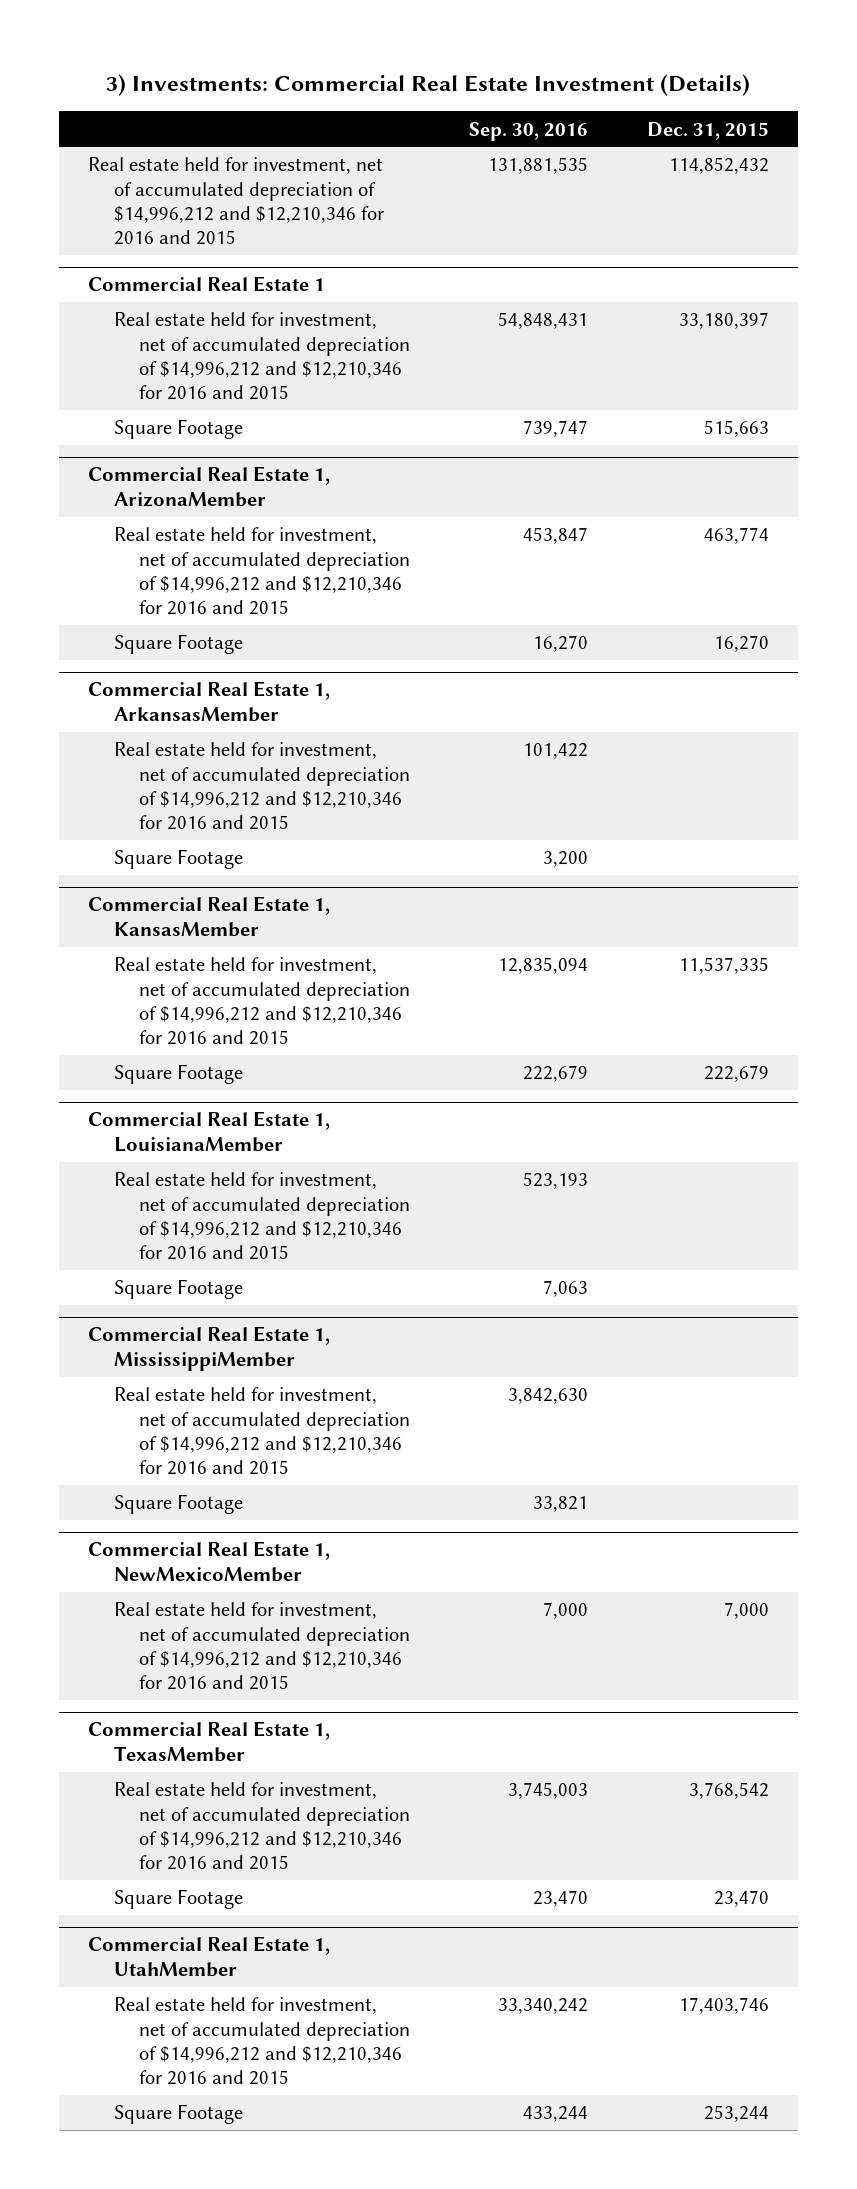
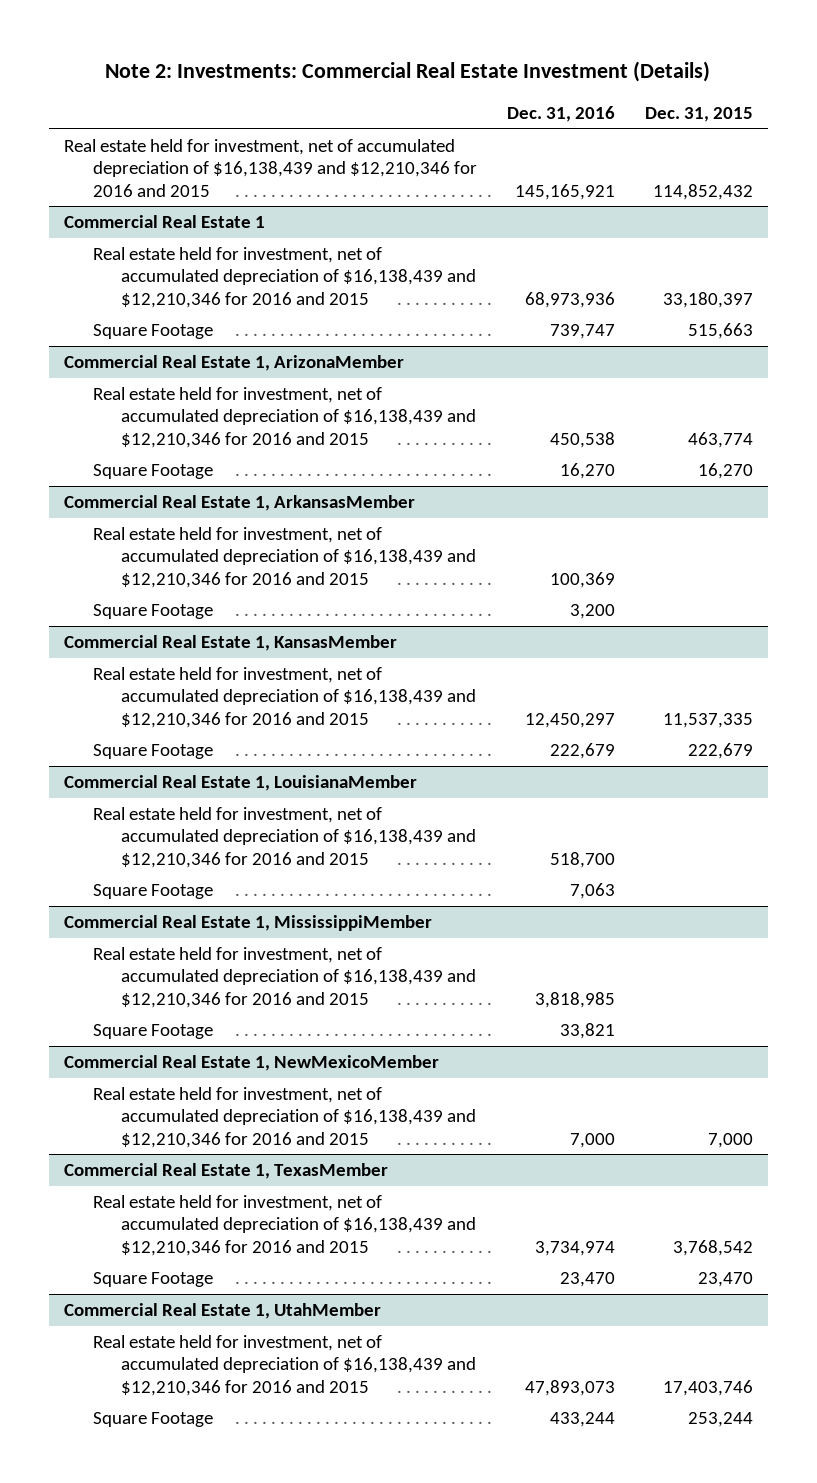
[106,73,751,96] 3) Investments: Commercial Real Estate Investment (Details) -> [105,61,711,83] Note 2: Investments: Commercial Real Estate Investment (Details)
[468,121,588,141] Sep. 30, 2016 -> none
none -> [506,106,615,123] Dec. 31, 2016
[88,157,384,246] Real estate held for investment, net of accumulated depreciation of $14,996,212 and $12,210,346 for 2016 and 2015 -> [63,139,477,197] Real estate held for investment, net of accumulated depreciation of $16,138,439 and $12,210,346 for 2016 and 2015
[113,312,411,401] Real estate held for investment, net of accumulated depreciation of $14,996,212 and $12,210,346 for 2016 and 2015 -> [92,247,477,308] Real estate held for investment, net of accumulated depreciation of $16,138,439 and $12,210,346 for 2016 and 2015
[113,527,411,616] Real estate held for investment, net of accumulated depreciation of $14,996,212 and $12,210,346 for 2016 and 2015 -> [92,387,477,448] Real estate held for investment, net of accumulated depreciation of $16,138,439 and $12,210,346 for 2016 and 2015
[113,742,411,831] Real estate held for investment, net of accumulated depreciation of $14,996,212 and $12,210,346 for 2016 and 2015 -> [92,527,477,588] Real estate held for investment, net of accumulated depreciation of $16,138,439 and $12,210,346 for 2016 and 2015
[113,957,411,1046] Real estate held for investment, net of accumulated depreciation of $14,996,212 and $12,210,346 for 2016 and 2015 -> [92,667,477,728] Real estate held for investment, net of accumulated depreciation of $16,138,439 and $12,210,346 for 2016 and 2015
[113,1172,411,1261] Real estate held for investment, net of accumulated depreciation of $14,996,212 and $12,210,346 for 2016 and 2015 -> [92,807,477,868] Real estate held for investment, net of accumulated depreciation of $16,138,439 and $12,210,346 for 2016 and 2015
[113,1387,411,1476] Real estate held for investment, net of accumulated depreciation of $14,996,212 and $12,210,346 for 2016 and 2015 -> [92,947,477,1008] Real estate held for investment, net of accumulated depreciation of $16,138,439 and $12,210,346 for 2016 and 2015
[113,1602,411,1691] Real estate held for investment, net of accumulated depreciation of $14,996,212 and $12,210,346 for 2016 and 2015 -> [92,1087,477,1148] Real estate held for investment, net of accumulated depreciation of $16,138,439 and $12,210,346 for 2016 and 2015
[113,1782,411,1871] Real estate held for investment, net of accumulated depreciation of $14,996,212 and $12,210,346 for 2016 and 2015 -> [92,1195,477,1256] Real estate held for investment, net of accumulated depreciation of $16,138,439 and $12,210,346 for 2016 and 2015
[113,1997,411,2086] Real estate held for investment, net of accumulated depreciation of $14,996,212 and $12,210,346 for 2016 and 2015 -> [92,1335,477,1396] Real estate held for investment, net of accumulated depreciation of $16,138,439 and $12,210,346 for 2016 and 2015

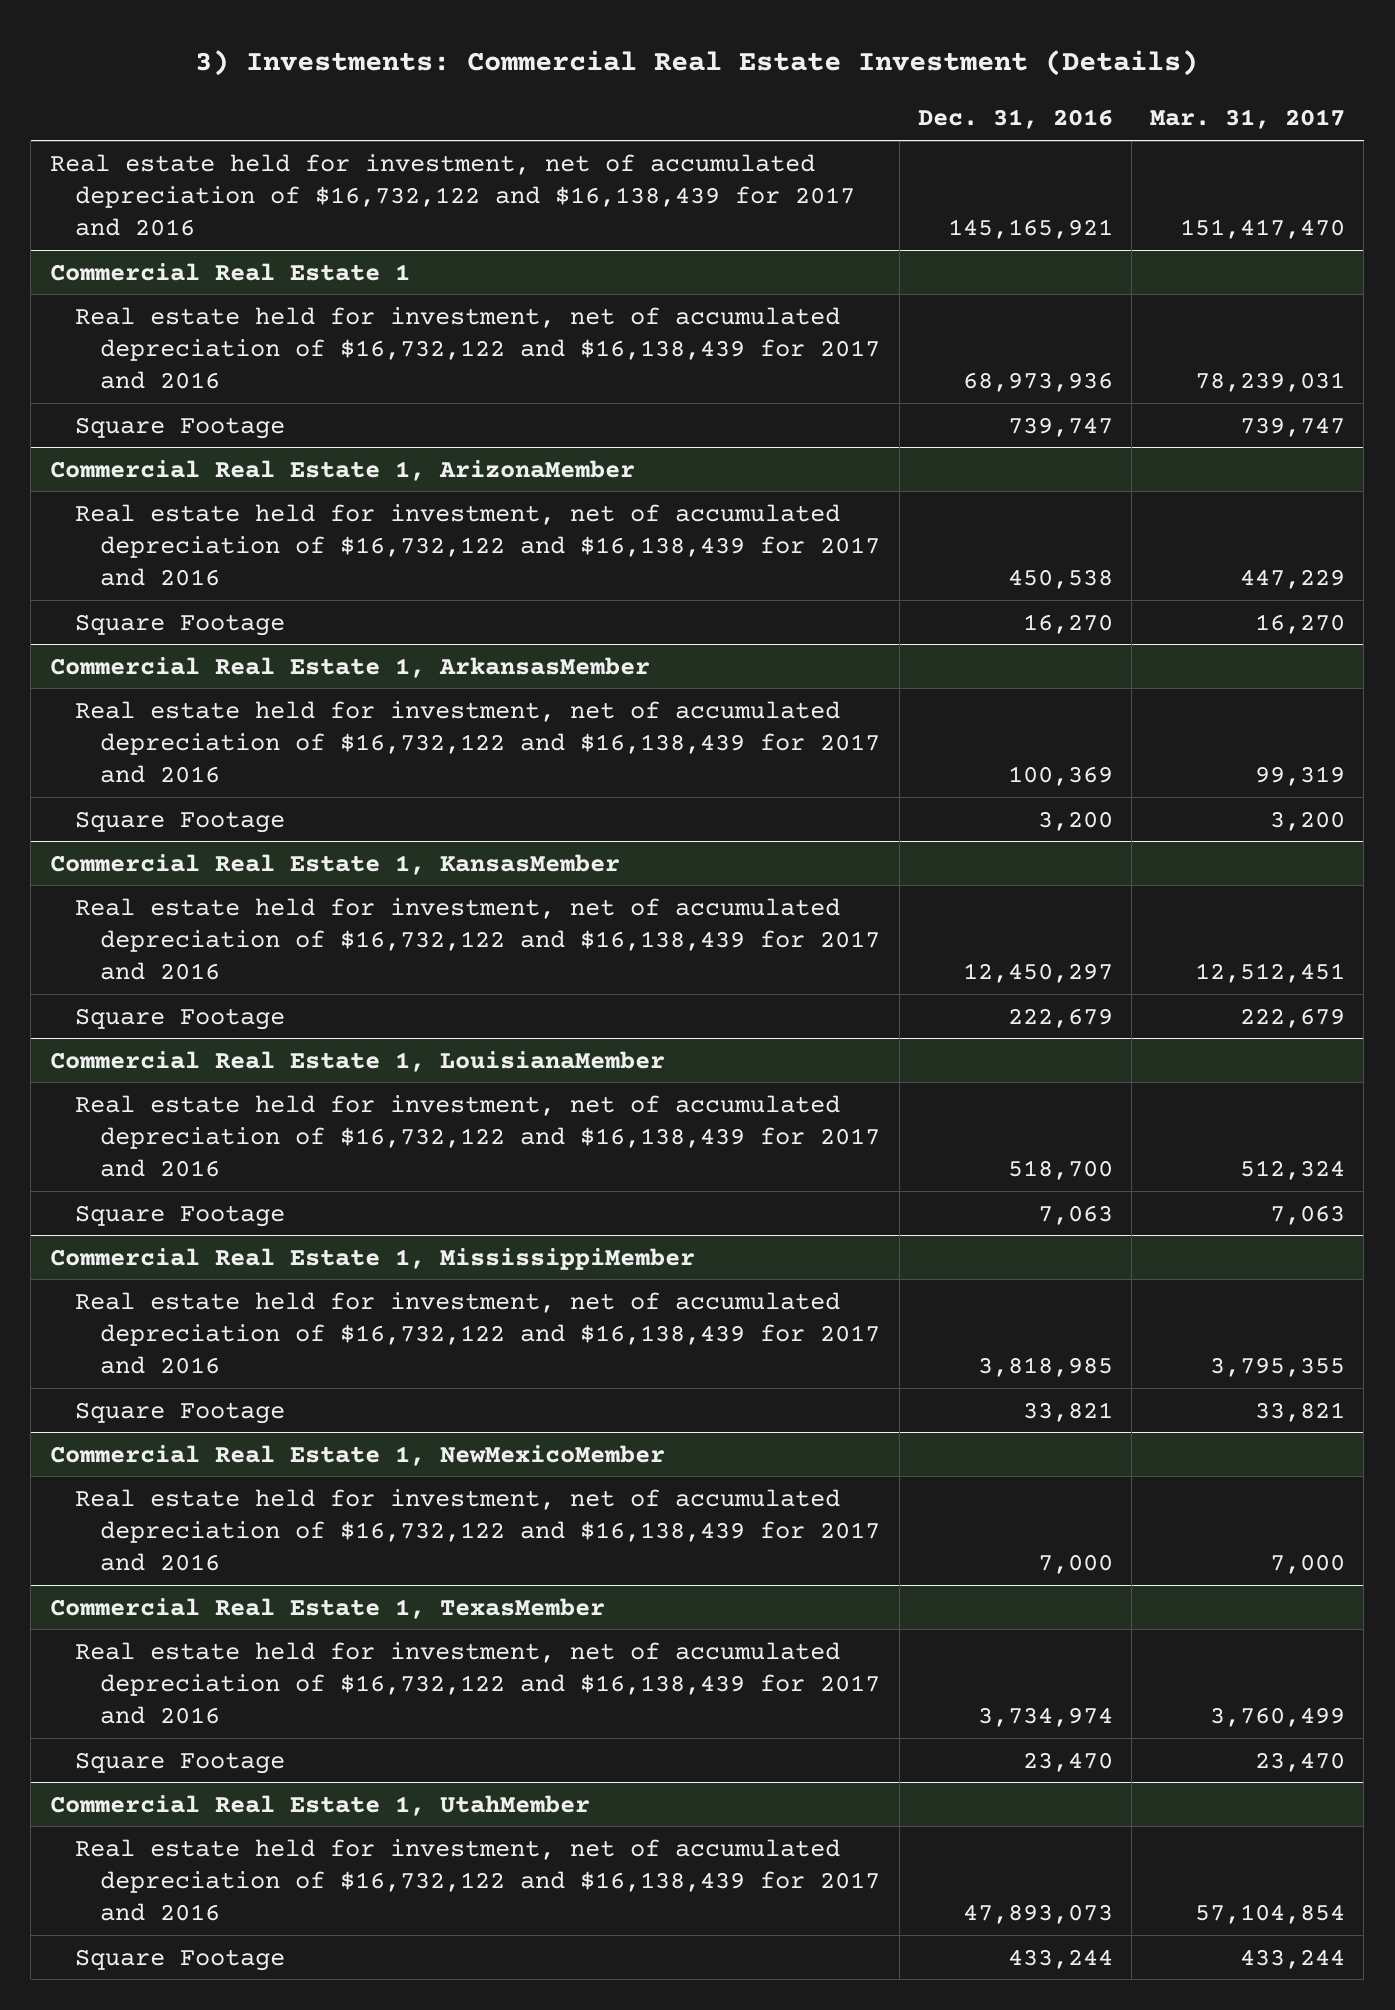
[105,61,711,83] Note 2: Investments: Commercial Real Estate Investment (Details) -> [195,50,1199,77] 3) Investments: Commercial Real Estate Investment (Details)
[644,107,753,123] Dec. 31, 2015 -> none
none -> [1150,109,1346,130] Mar. 31, 2017
[63,139,477,197] Real estate held for investment, net of accumulated depreciation of $16,138,439 and $12,210,346 for 2016 and 2015 -> [49,153,855,236] Real estate held for investment, net of accumulated depreciation of $16,732,122 and $16,138,439 for 2017 and 2016
[92,247,477,308] Real estate held for investment, net of accumulated depreciation of $16,138,439 and $12,210,346 for 2016 and 2015 -> [74,306,881,389] Real estate held for investment, net of accumulated depreciation of $16,732,122 and $16,138,439 for 2017 and 2016
[92,387,477,448] Real estate held for investment, net of accumulated depreciation of $16,138,439 and $12,210,346 for 2016 and 2015 -> [74,503,881,586] Real estate held for investment, net of accumulated depreciation of $16,732,122 and $16,138,439 for 2017 and 2016
[92,527,477,588] Real estate held for investment, net of accumulated depreciation of $16,138,439 and $12,210,346 for 2016 and 2015 -> [74,700,881,783] Real estate held for investment, net of accumulated depreciation of $16,732,122 and $16,138,439 for 2017 and 2016
[92,667,477,728] Real estate held for investment, net of accumulated depreciation of $16,138,439 and $12,210,346 for 2016 and 2015 -> [74,897,881,980] Real estate held for investment, net of accumulated depreciation of $16,732,122 and $16,138,439 for 2017 and 2016
[92,807,477,868] Real estate held for investment, net of accumulated depreciation of $16,138,439 and $12,210,346 for 2016 and 2015 -> [74,1094,881,1177] Real estate held for investment, net of accumulated depreciation of $16,732,122 and $16,138,439 for 2017 and 2016
[92,947,477,1008] Real estate held for investment, net of accumulated depreciation of $16,138,439 and $12,210,346 for 2016 and 2015 -> [74,1291,881,1374] Real estate held for investment, net of accumulated depreciation of $16,732,122 and $16,138,439 for 2017 and 2016
[92,1087,477,1148] Real estate held for investment, net of accumulated depreciation of $16,138,439 and $12,210,346 for 2016 and 2015 -> [74,1488,881,1571] Real estate held for investment, net of accumulated depreciation of $16,732,122 and $16,138,439 for 2017 and 2016
[92,1195,477,1256] Real estate held for investment, net of accumulated depreciation of $16,138,439 and $12,210,346 for 2016 and 2015 -> [74,1641,881,1724] Real estate held for investment, net of accumulated depreciation of $16,732,122 and $16,138,439 for 2017 and 2016
[92,1335,477,1396] Real estate held for investment, net of accumulated depreciation of $16,138,439 and $12,210,346 for 2016 and 2015 -> [74,1838,881,1921] Real estate held for investment, net of accumulated depreciation of $16,732,122 and $16,138,439 for 2017 and 2016

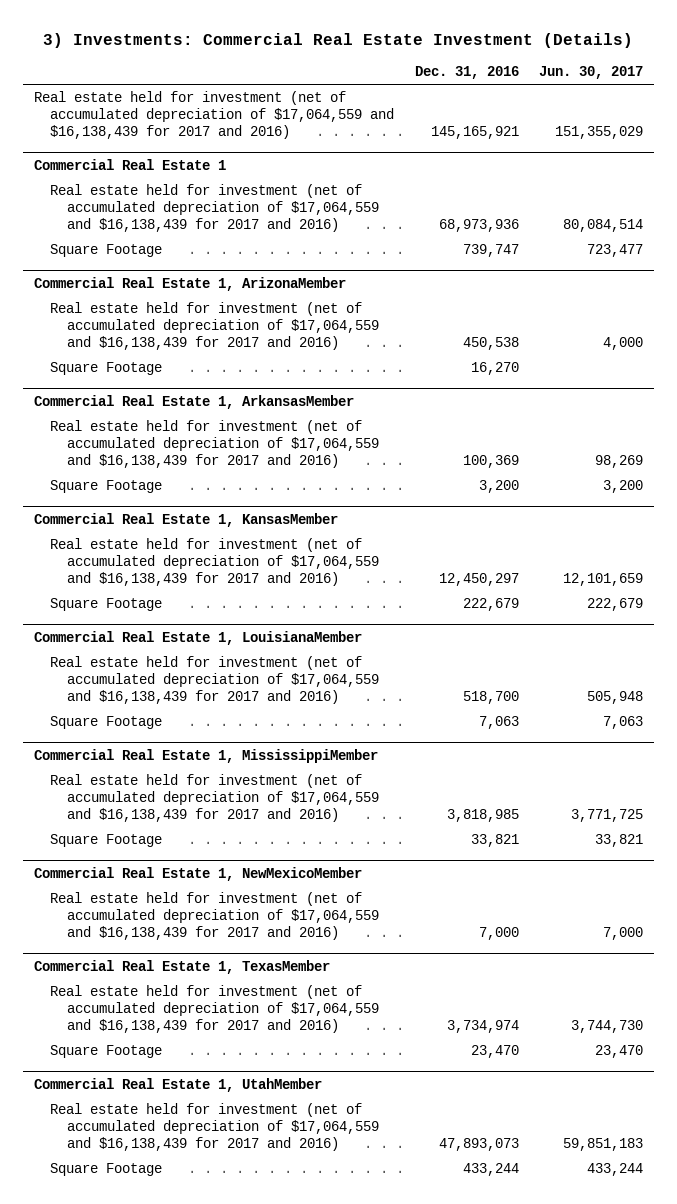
[1150,109,1346,130] Mar. 31, 2017 -> none
none -> [539,66,644,80] Jun. 30, 2017
[49,153,855,236] Real estate held for investment, net of accumulated depreciation of $16,732,122 and $16,138,439 for 2017 and 2016 -> [33,91,395,140] Real estate held for investment (net of accumulated depreciation of $17,064,559 and $16,138,439 for 2017 and 2016)
[74,306,881,389] Real estate held for investment, net of accumulated depreciation of $16,732,122 and $16,138,439 for 2017 and 2016 -> [50,184,379,233] Real estate held for investment (net of accumulated depreciation of $17,064,559 and $16,138,439 for 2017 and 2016)
[74,503,881,586] Real estate held for investment, net of accumulated depreciation of $16,732,122 and $16,138,439 for 2017 and 2016 -> [50,302,379,351] Real estate held for investment (net of accumulated depreciation of $17,064,559 and $16,138,439 for 2017 and 2016)
[74,700,881,783] Real estate held for investment, net of accumulated depreciation of $16,732,122 and $16,138,439 for 2017 and 2016 -> [50,420,379,469] Real estate held for investment (net of accumulated depreciation of $17,064,559 and $16,138,439 for 2017 and 2016)
[74,897,881,980] Real estate held for investment, net of accumulated depreciation of $16,732,122 and $16,138,439 for 2017 and 2016 -> [50,538,379,587] Real estate held for investment (net of accumulated depreciation of $17,064,559 and $16,138,439 for 2017 and 2016)
[74,1094,881,1177] Real estate held for investment, net of accumulated depreciation of $16,732,122 and $16,138,439 for 2017 and 2016 -> [50,656,379,705] Real estate held for investment (net of accumulated depreciation of $17,064,559 and $16,138,439 for 2017 and 2016)
[74,1291,881,1374] Real estate held for investment, net of accumulated depreciation of $16,732,122 and $16,138,439 for 2017 and 2016 -> [50,774,379,823] Real estate held for investment (net of accumulated depreciation of $17,064,559 and $16,138,439 for 2017 and 2016)
[74,1488,881,1571] Real estate held for investment, net of accumulated depreciation of $16,732,122 and $16,138,439 for 2017 and 2016 -> [50,892,379,941] Real estate held for investment (net of accumulated depreciation of $17,064,559 and $16,138,439 for 2017 and 2016)
[74,1641,881,1724] Real estate held for investment, net of accumulated depreciation of $16,732,122 and $16,138,439 for 2017 and 2016 -> [50,985,379,1034] Real estate held for investment (net of accumulated depreciation of $17,064,559 and $16,138,439 for 2017 and 2016)
[74,1838,881,1921] Real estate held for investment, net of accumulated depreciation of $16,732,122 and $16,138,439 for 2017 and 2016 -> [50,1103,379,1152] Real estate held for investment (net of accumulated depreciation of $17,064,559 and $16,138,439 for 2017 and 2016)

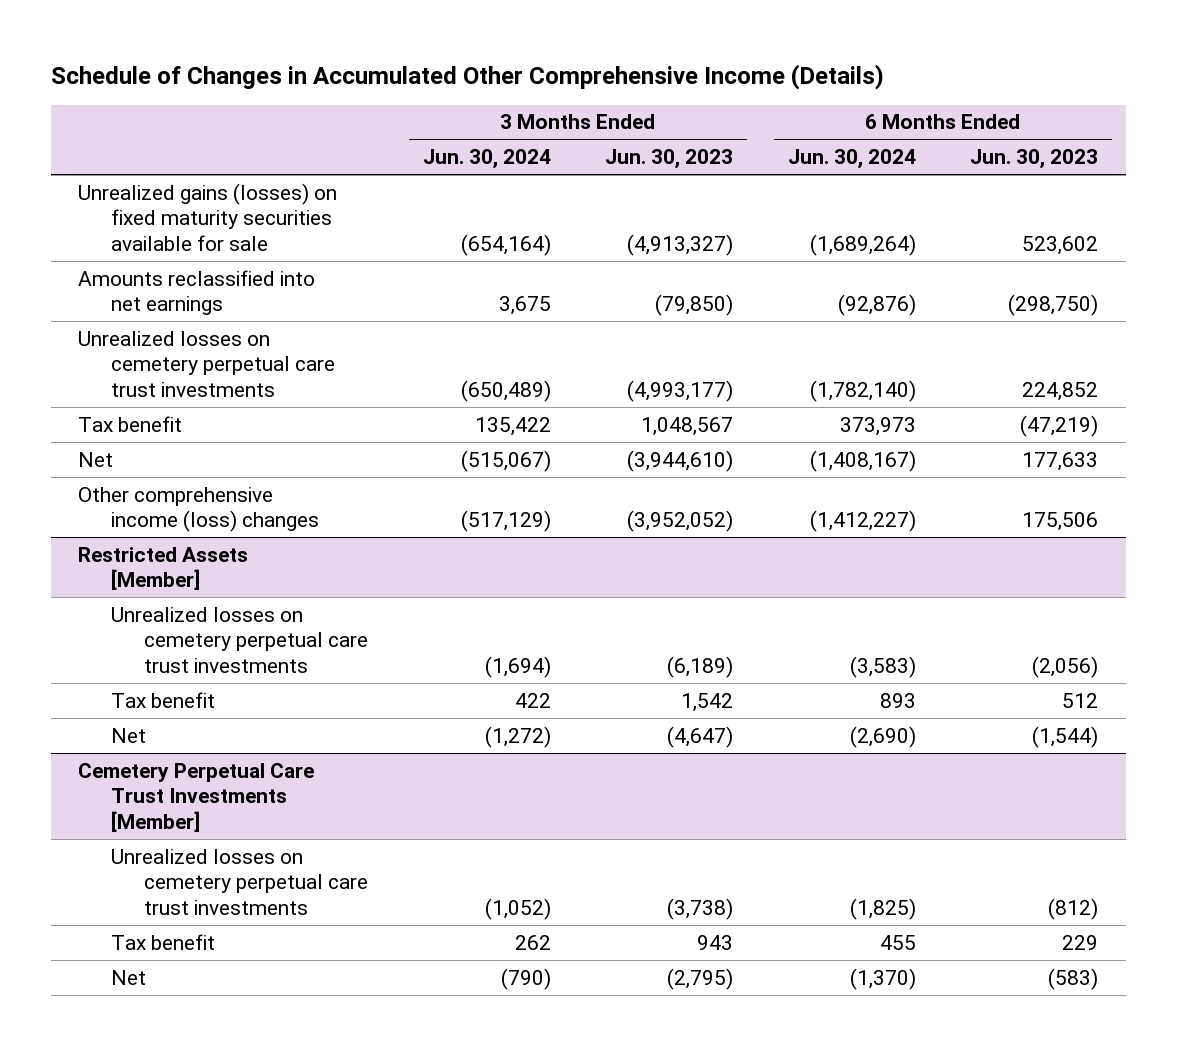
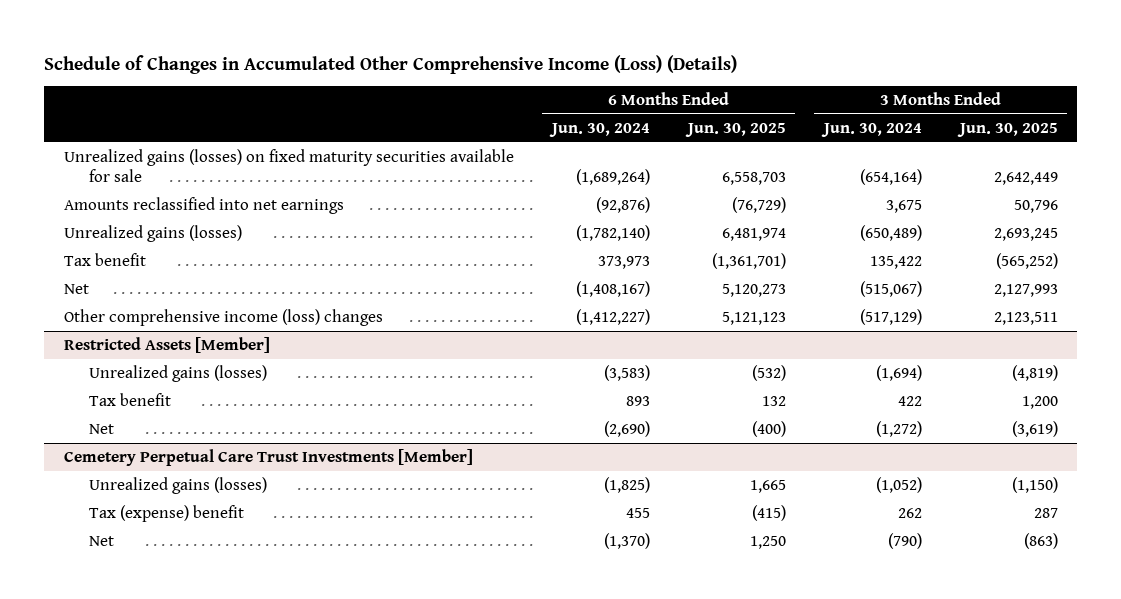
[51,63,885,90] Schedule of Changes in Accumulated Other Comprehensive Income (Details) -> [44,54,738,74] Schedule of Changes in Accumulated Other Comprehensive Income (Loss) (Details)
[605,149,734,170] Jun. 30, 2023 -> none
[970,149,1099,170] Jun. 30, 2023 -> none
none -> [684,122,786,137] Jun. 30, 2025
none -> [956,122,1058,137] Jun. 30, 2025
[78,330,336,397] Unrealized losses on cemetery perpetual care trust investments -> [63,224,242,242] Unrealized gains (losses)
[111,606,369,673] Unrealized losses on cemetery perpetual care trust investments -> [89,364,268,382] Unrealized gains (losses)
[111,848,369,915] Unrealized losses on cemetery perpetual care trust investments -> [89,476,268,494] Unrealized gains (losses)
[111,933,216,950] Tax benefit -> [89,504,245,522] Tax (expense) benefit

